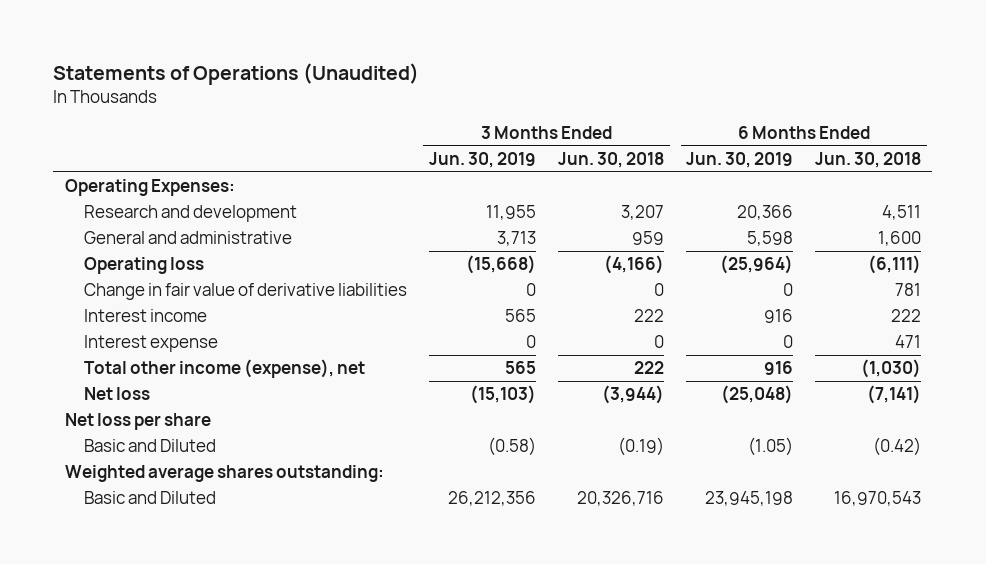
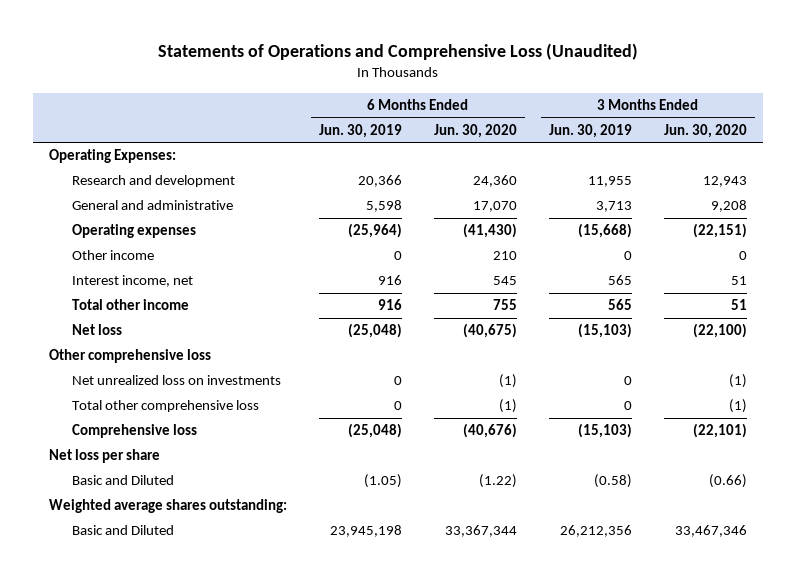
[53,62,420,85] Statements of Operations (Unaudited) -> [158,42,639,60] Statements of Operations and Comprehensive Loss (Unaudited)
[558,151,665,168] Jun. 30, 2018 -> none
[815,151,922,168] Jun. 30, 2018 -> none
none -> [434,123,518,138] Jun. 30, 2020
none -> [664,123,748,138] Jun. 30, 2020
[83,283,407,301] Change in fair value of derivative liabilities -> none
[83,335,218,353] Interest expense -> none
[83,257,204,275] Operating loss -> [71,224,196,239] Operating expenses
none -> [71,250,154,261] Other income
[83,309,207,323] Interest income -> [71,275,193,288] Interest income, net
[83,359,365,379] Total other income (expense), net -> [71,299,189,311] Total other income
none -> [49,349,212,364] Other comprehensive loss
none -> [71,375,281,386] Net unrealized loss on investments
none -> [71,400,259,413] Total other comprehensive loss
none -> [71,424,197,439] Comprehensive loss

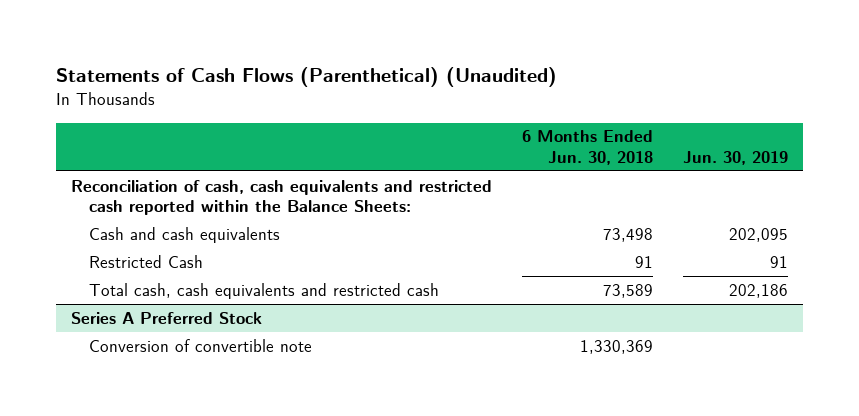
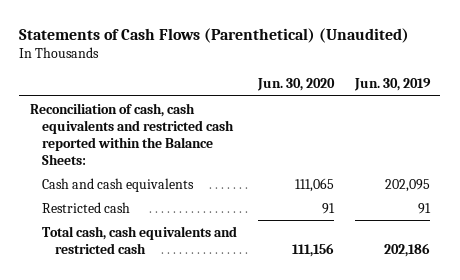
[522,130,654,165] 6 Months Ended Jun. 30, 2018 -> none
none -> [257,77,336,91] Jun. 30, 2020
[89,254,204,268] Restricted Cash -> [42,201,131,213] Restricted cash
[70,311,262,324] Series A Preferred Stock -> none
[89,338,313,352] Conversion of convertible note -> none

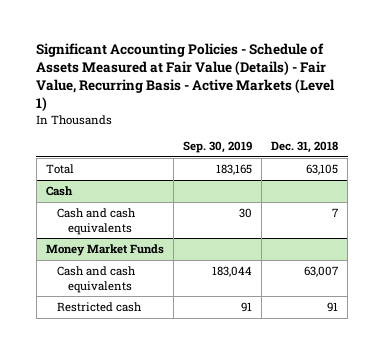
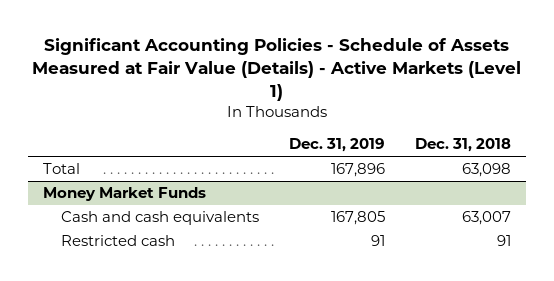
[36,43,336,112] Significant Accounting Policies - Schedule of Assets Measured at Fair Value (Details) - Fair Value, Recurring Basis - Active Markets (Level 1) -> [32,37,522,102] Significant Accounting Policies - Schedule of Assets Measured at Fair Value (Details) - Active Markets (Level 1)
[183,141,253,154] Sep. 30, 2019 -> none
none -> [289,138,386,153] Dec. 31, 2019
[45,185,73,196] Cash -> none
[57,207,137,235] Cash and cash equivalents -> none
[306,163,339,175] 63,105 -> [462,163,512,178] 63,098

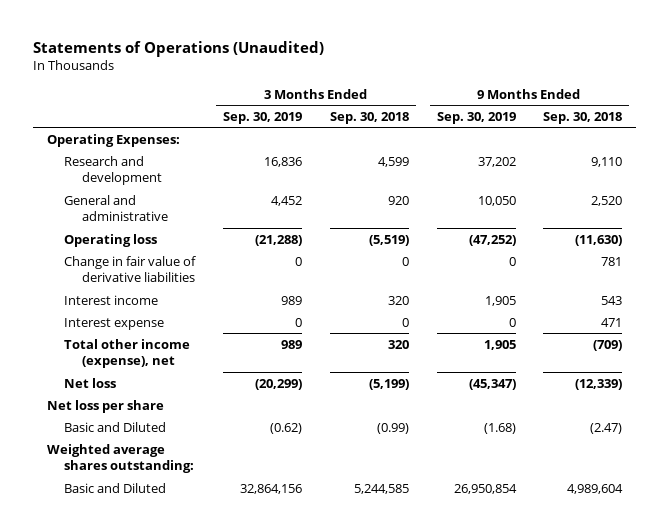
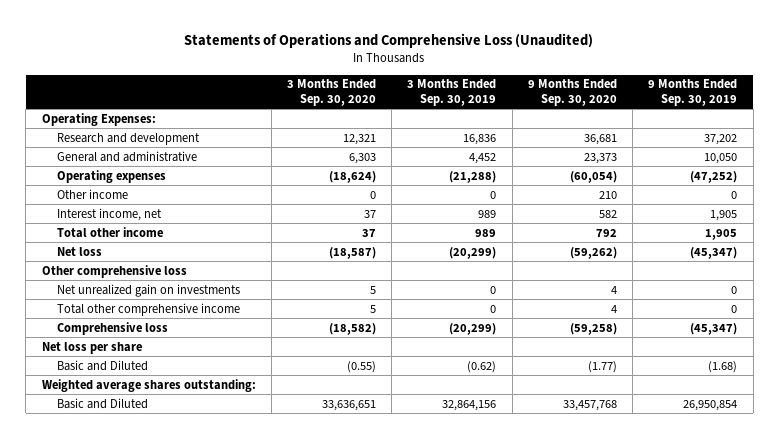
[32,40,324,57] Statements of Operations (Unaudited) -> [184,33,594,49] Statements of Operations and Comprehensive Loss (Unaudited)
[329,111,409,124] Sep. 30, 2018 -> none
[543,111,623,124] Sep. 30, 2018 -> none
none -> [286,79,376,106] 3 Months Ended Sep. 30, 2020
none -> [527,79,617,106] 9 Months Ended Sep. 30, 2020
[64,255,197,283] Change in fair value of derivative liabilities -> none
[64,317,165,330] Interest expense -> none
[64,233,158,247] Operating loss -> [56,169,166,183] Operating expenses
none -> [56,188,128,199] Other income
[64,294,159,305] Interest income -> [56,207,162,221] Interest income, net
[64,338,191,369] Total other income (expense), net -> [56,226,163,238] Total other income
none -> [41,264,187,278] Other comprehensive loss
none -> [56,283,240,297] Net unrealized gain on investments
none -> [56,302,240,316] Total other comprehensive income
none -> [56,321,168,335] Comprehensive loss

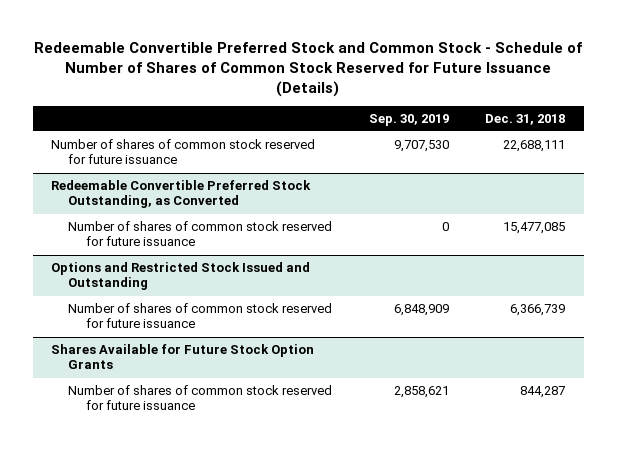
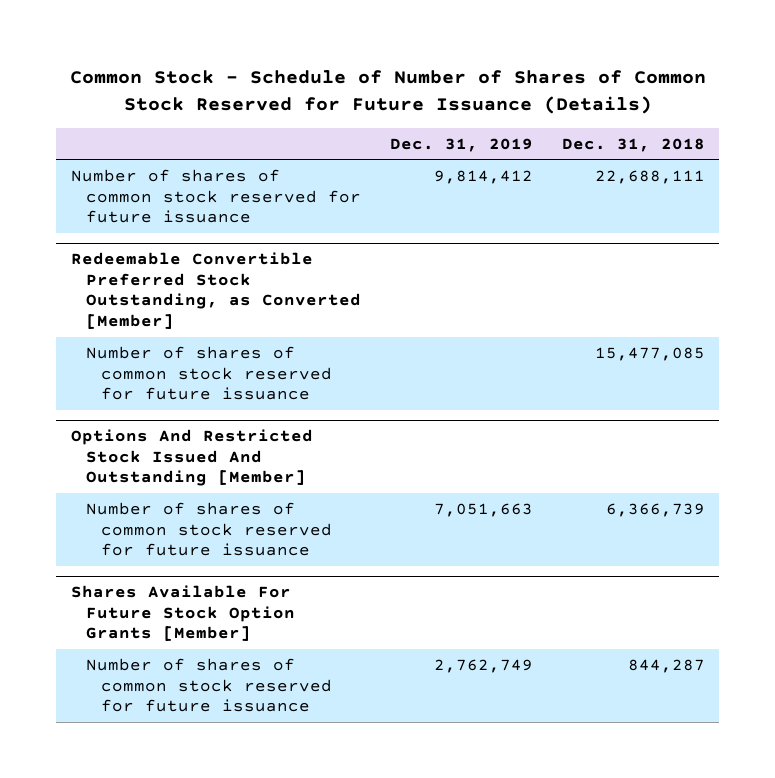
[34,42,583,97] Redeemable Convertible Preferred Stock and Common Stock - Schedule of Number of Shares of Common Stock Reserved for Future Issuance (Details) -> [69,70,706,115] Common Stock - Schedule of Number of Shares of Common Stock Reserved for Future Issuance (Details)
[368,113,449,126] Sep. 30, 2019 -> none
none -> [389,137,533,152] Dec. 31, 2019
[51,180,312,209] Redeemable Convertible Preferred Stock Outstanding, as Converted -> [70,252,361,330] Redeemable Convertible Preferred Stock Outstanding, as Converted [Member]
[51,262,311,291] Options and Restricted Stock Issued and Outstanding -> [70,429,313,487] Options And Restricted Stock Issued And Outstanding [Member]
[51,344,315,370] Shares Available for Future Stock Option Grants -> [70,585,295,642] Shares Available For Future Stock Option Grants [Member]

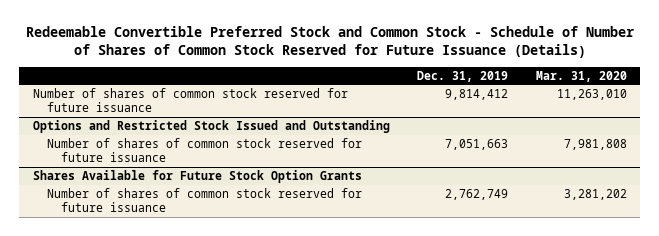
[69,70,706,115] Common Stock - Schedule of Number of Shares of Common Stock Reserved for Future Issuance (Details) -> [25,25,634,58] Redeemable Convertible Preferred Stock and Common Stock - Schedule of Number of Shares of Common Stock Reserved for Future Issuance (Details)
[561,137,705,152] Dec. 31, 2018 -> none
none -> [535,70,627,82] Mar. 31, 2020
[70,252,361,330] Redeemable Convertible Preferred Stock Outstanding, as Converted [Member] -> none
[85,345,332,401] Number of shares of common stock reserved for future issuance -> none
[70,429,313,487] Options And Restricted Stock Issued And Outstanding [Member] -> [32,120,390,134] Options and Restricted Stock Issued and Outstanding
[70,585,295,642] Shares Available For Future Stock Option Grants [Member] -> [32,170,362,184] Shares Available for Future Stock Option Grants

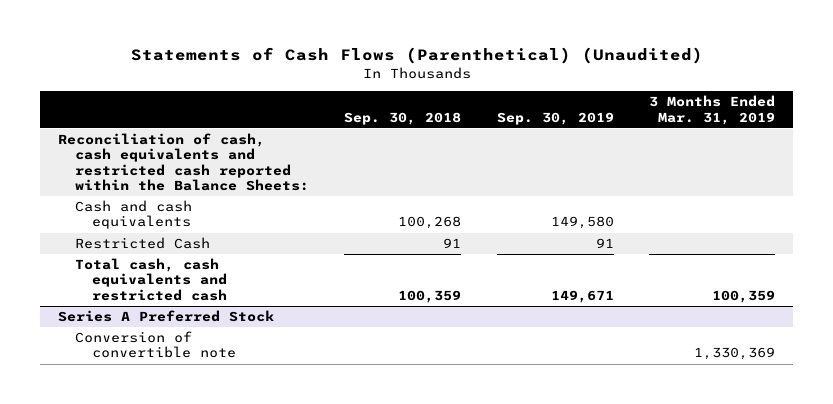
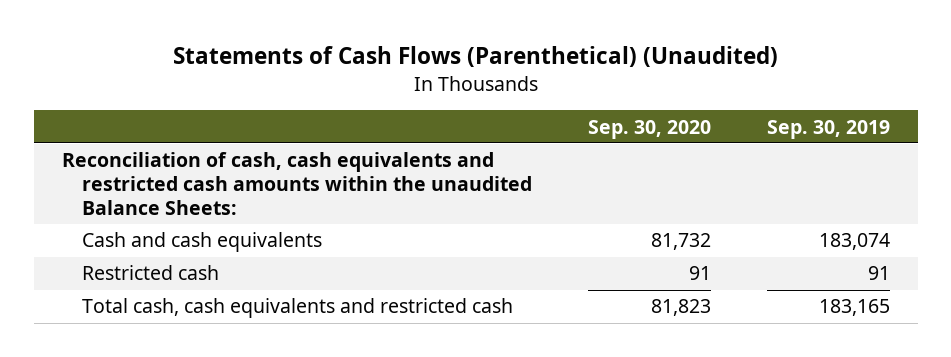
[344,111,462,125] Sep. 30, 2018 -> none
[649,95,776,125] 3 Months Ended Mar. 31, 2019 -> none
none -> [588,119,712,139] Sep. 30, 2020
[57,310,274,323] Series A Preferred Stock -> none
[74,331,236,359] Conversion of convertible note -> none
[57,133,309,191] Reconciliation of cash, cash equivalents and restricted cash reported within the Balance Sheets: -> [61,152,533,215] Reconciliation of cash, cash equivalents and restricted cash amounts within the unaudited Balance Sheets:
[550,216,614,230] 149,580 -> [818,233,890,251] 183,074
[74,237,210,250] Restricted Cash -> [82,265,220,281] Restricted cash
[550,289,614,303] 149,671 -> [818,299,890,317] 183,165

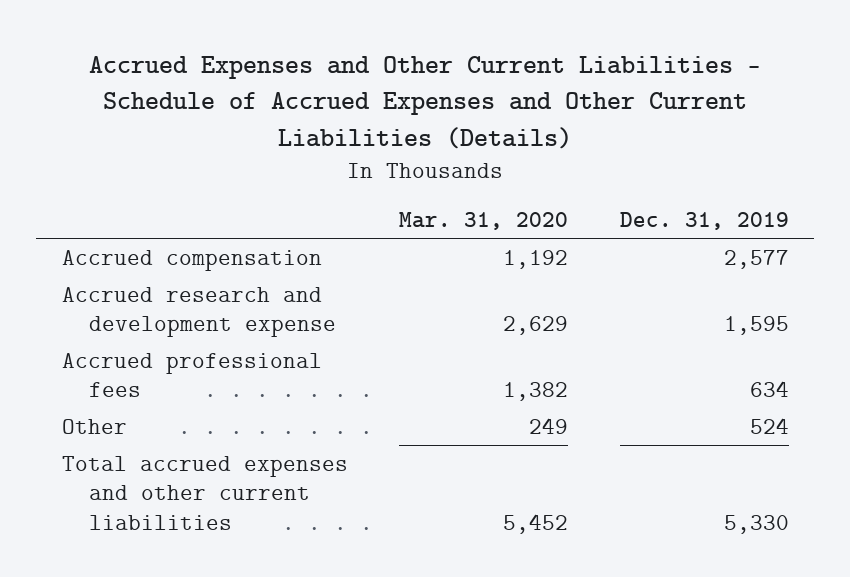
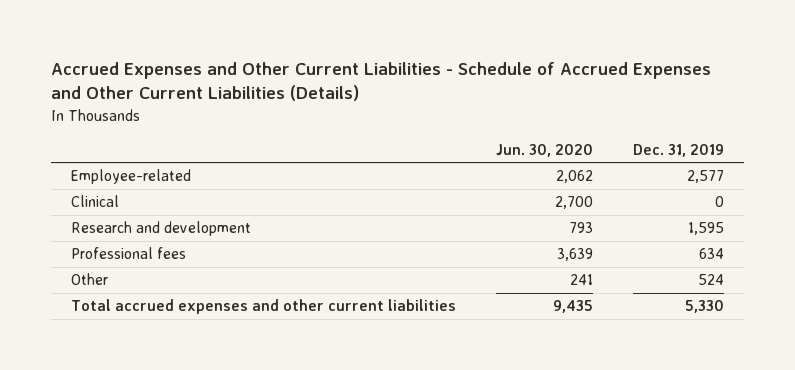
[399,211,569,230] Mar. 31, 2020 -> none
none -> [495,143,593,157] Jun. 30, 2020
[61,249,322,271] Accrued compensation -> [70,169,191,185] Employee-related
none -> [70,195,119,208] Clinical
[61,286,336,338] Accrued research and development expense -> [70,221,251,237] Research and development
[61,352,322,398] Accrued professional fees -> [70,247,186,260] Professional fees

